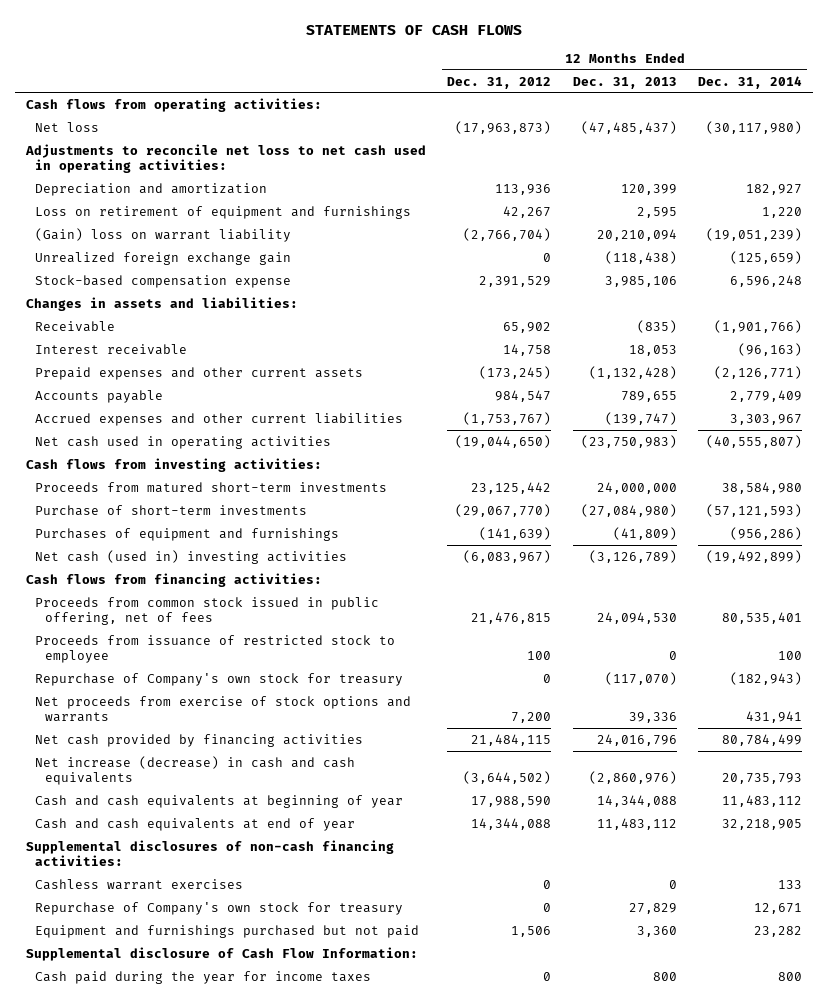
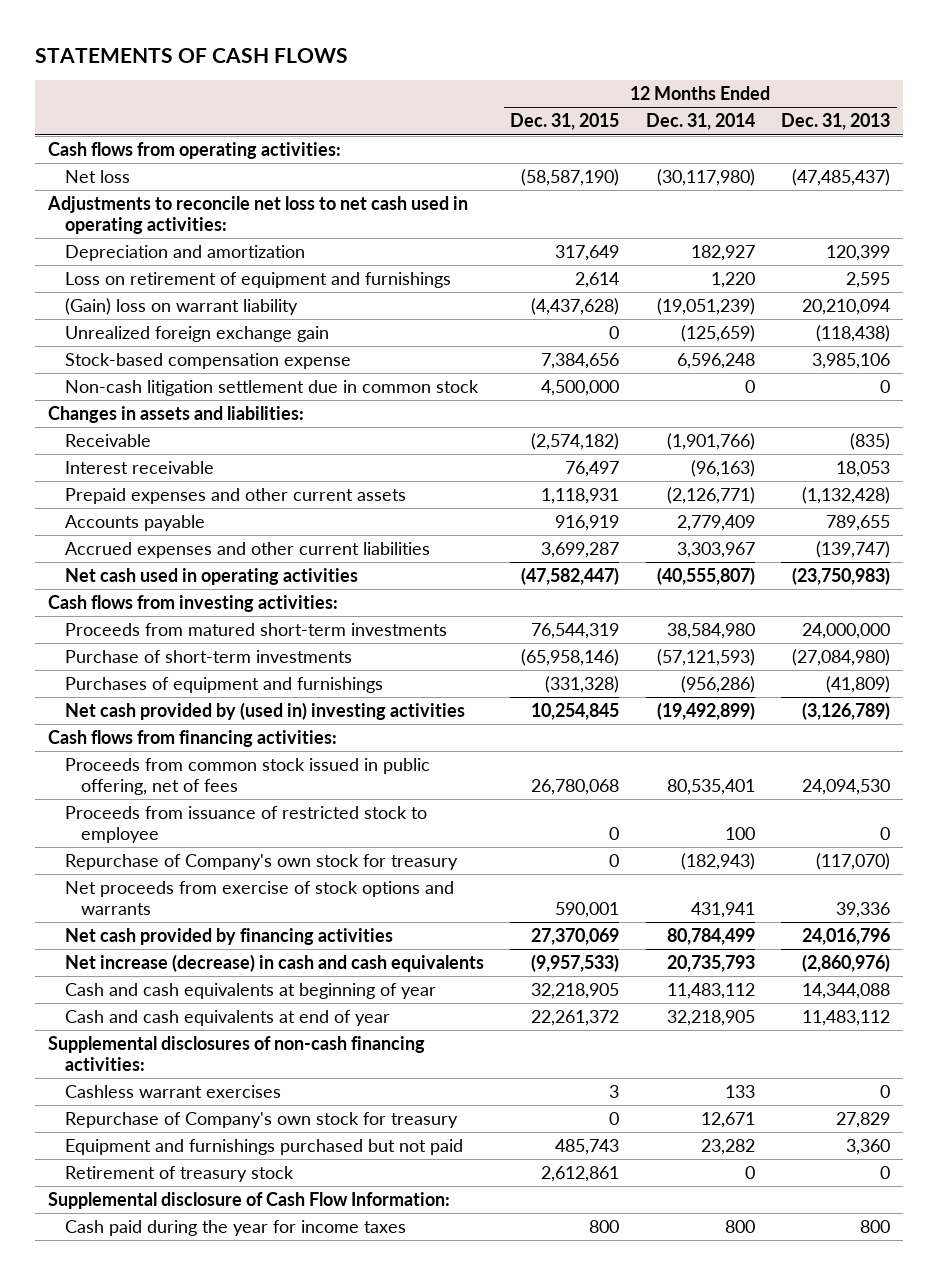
[447,76,552,89] Dec. 31, 2012 -> none
none -> [510,113,620,131] Dec. 31, 2015
none -> [64,379,479,396] Non-cash litigation settlement due in common stock
[35,549,348,564] Net cash (used in) investing activities -> [64,701,465,720] Net cash provided by (used in) investing activities
none -> [64,1165,294,1182] Retirement of treasury stock

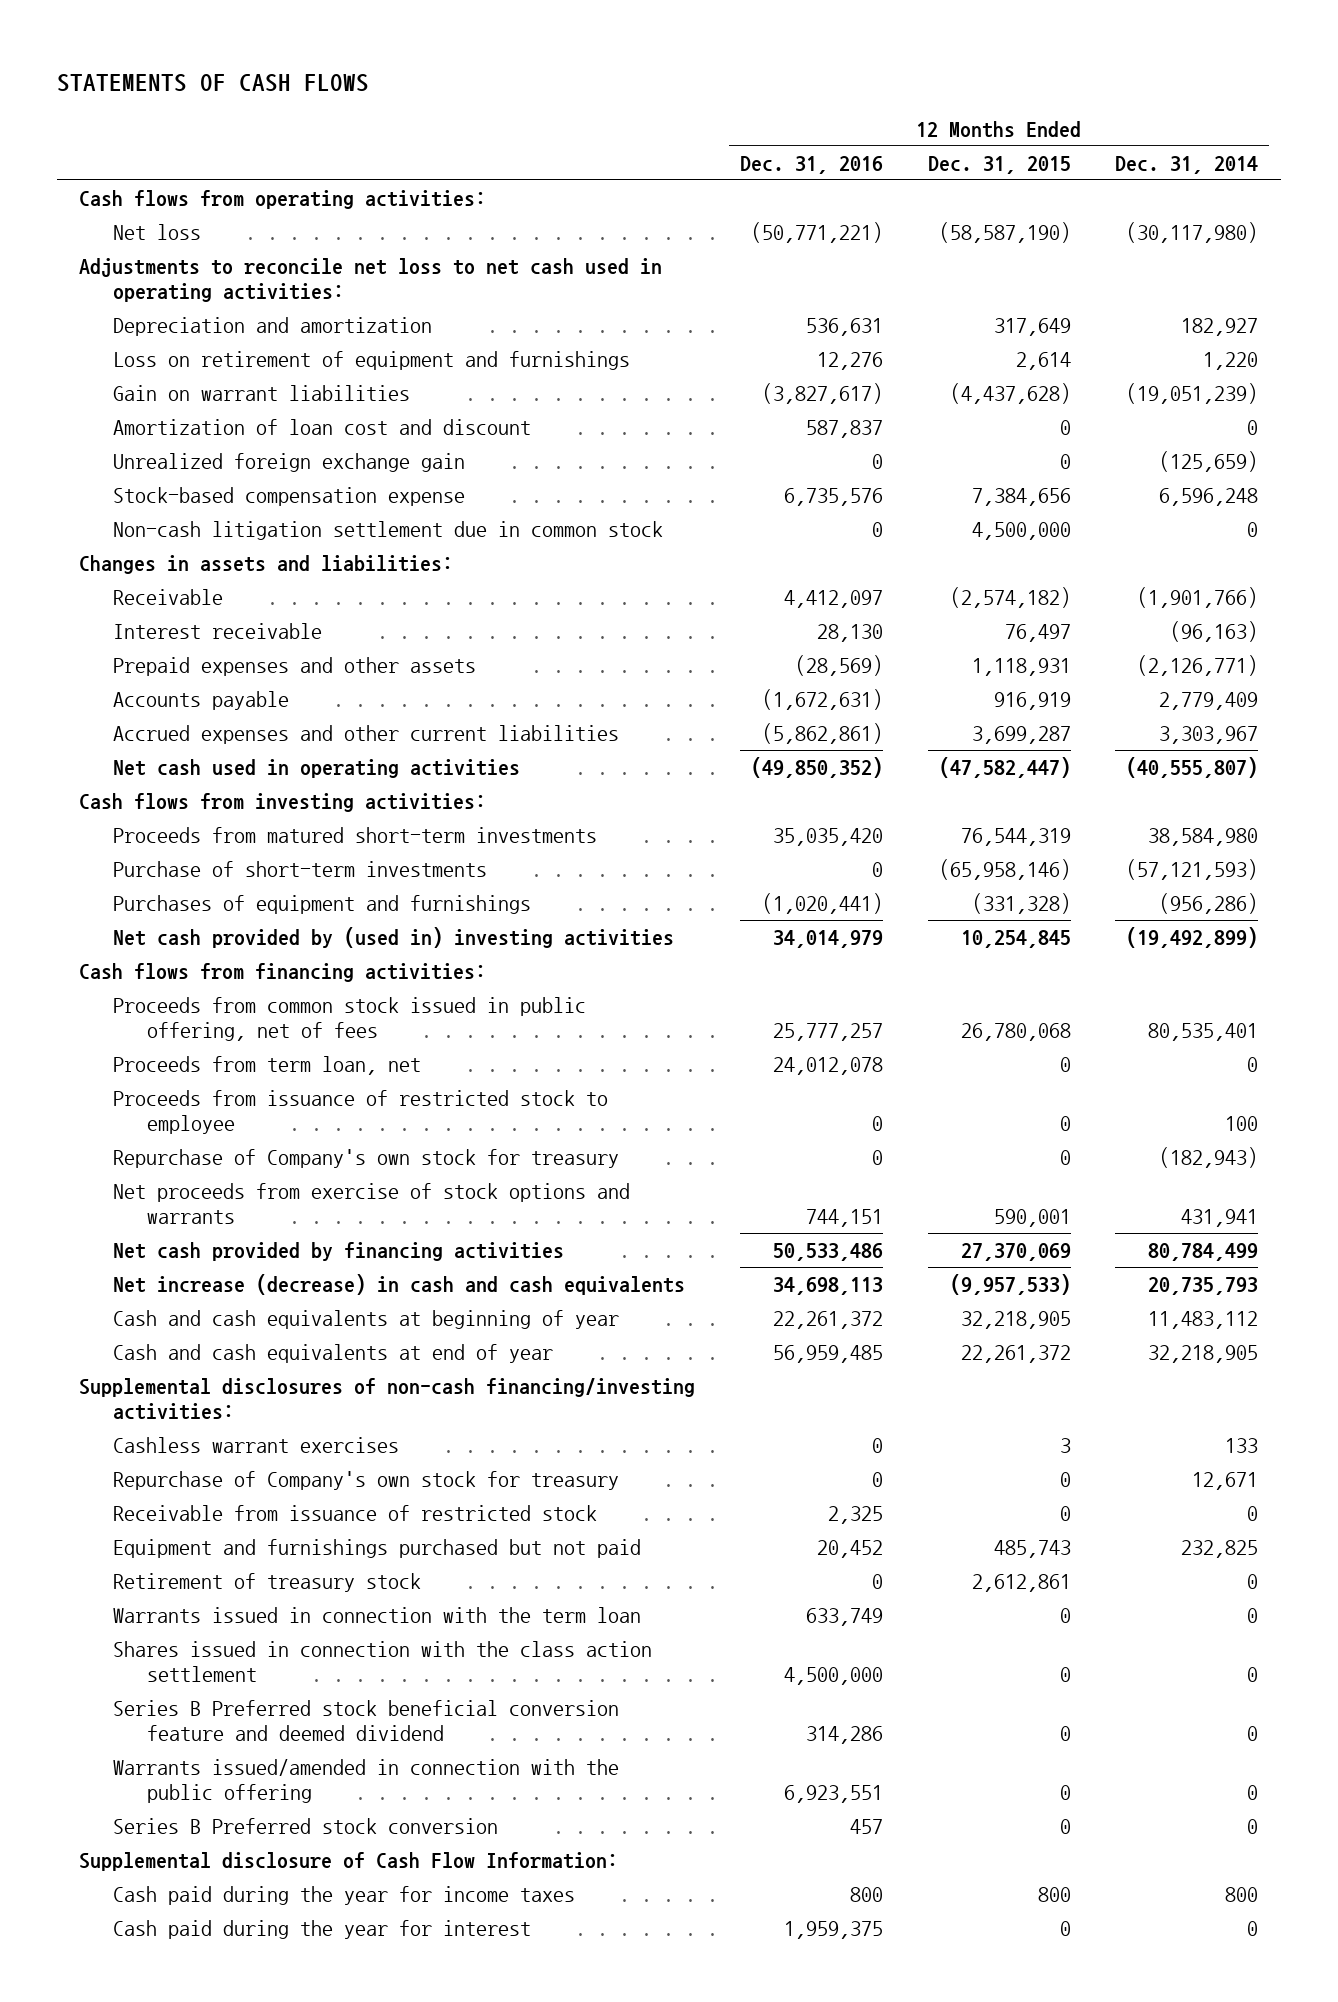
[781,113,891,131] Dec. 31, 2013 -> none
none -> [740,155,884,174] Dec. 31, 2016
[64,297,298,315] (Gain) loss on warrant liability -> [113,384,411,401] Gain on warrant liabilities
none -> [113,418,532,435] Amortization of loan cost and discount
[64,487,406,504] Prepaid expenses and other current assets -> [113,656,477,676] Prepaid expenses and other assets
none -> [113,1055,422,1075] Proceeds from term loan, net
[48,1035,426,1071] Supplemental disclosures of non-cash financing activities: -> [79,1377,696,1421] Supplemental disclosures of non-cash financing/investing activities:
none -> [113,1504,598,1521] Receivable from issuance of restricted stock
[700,1138,755,1155] 23,282 -> [1181,1539,1259,1558] 232,825
none -> [113,1606,642,1623] Warrants issued in connection with the term loan
none -> [113,1640,653,1683] Shares issued in connection with the class action settlement
none -> [113,1699,620,1742] Series B Preferred stock beneficial conversion feature and deemed dividend
none -> [113,1758,620,1804] Warrants issued/amended in connection with the public offering
none -> [113,1817,499,1834] Series B Preferred stock conversion
none -> [113,1919,532,1939] Cash paid during the year for interest

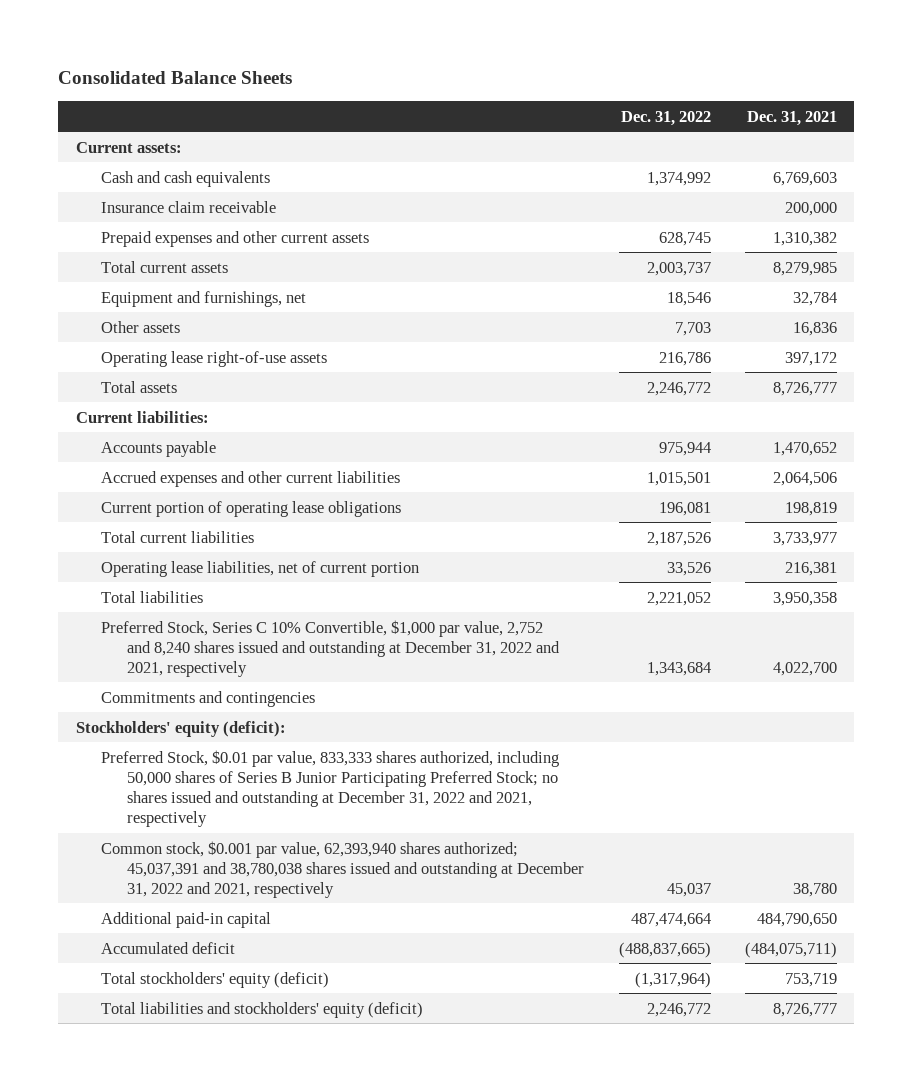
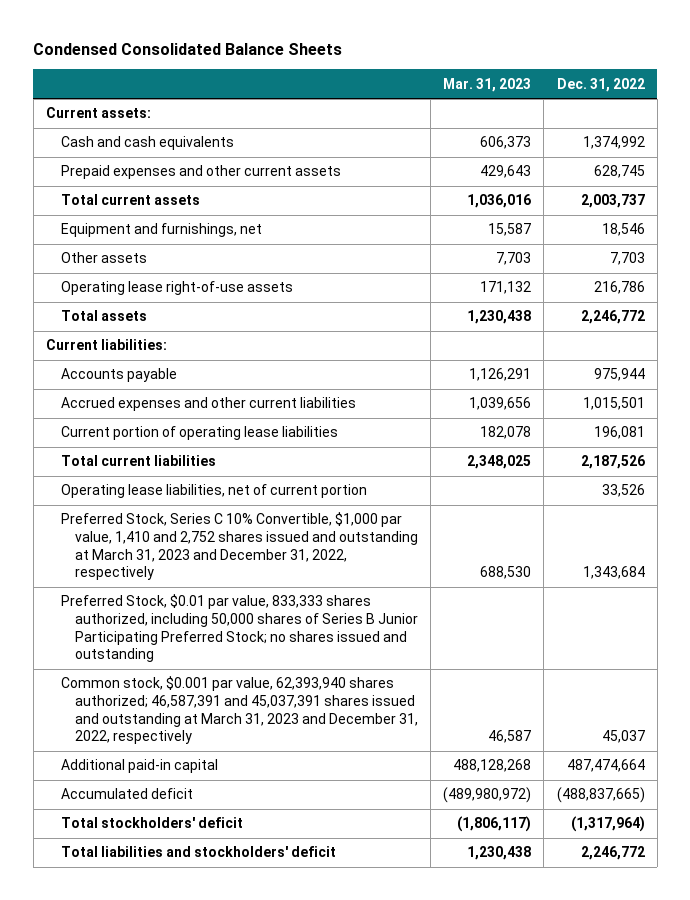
[58,71,293,85] Consolidated Balance Sheets -> [33,43,343,56] Condensed Consolidated Balance Sheets
[746,110,837,126] Dec. 31, 2021 -> none
none -> [443,77,532,92] Mar. 31, 2023
[101,200,277,213] Insurance claim receivable -> none
[101,500,402,517] Current portion of operating lease obligations -> [60,426,338,441] Current portion of operating lease liabilities
[101,590,204,603] Total liabilities -> none
[101,690,316,707] Commitments and contingencies -> none
[75,720,286,737] Stockholders' equity (deficit): -> none
[101,619,561,677] Preferred Stock, Series C 10% Convertible, $1,000 par value, 2,752 and 8,240 shares issued and outstanding at December 31, 2022 and 2021, respectively -> [60,512,419,581] Preferred Stock, Series C 10% Convertible, $1,000 par value, 1,410 and 2,752 shares issued and outstanding at March 31, 2023 and December 31, 2022, respectively
[101,749,560,827] Preferred Stock, $0.01 par value, 833,333 shares authorized, including 50,000 shares of Series B Junior Participating Preferred Stock; no shares issued and outstanding at December 31, 2022 and 2021, respectively -> [60,594,419,663] Preferred Stock, $0.01 par value, 833,333 shares authorized, including 50,000 shares of Series B Junior Participating Preferred Stock; no shares issued and outstanding
[101,840,585,898] Common stock, $0.001 par value, 62,393,940 shares authorized; 45,037,391 and 38,780,038 shares issued and outstanding at December 31, 2022 and 2021, respectively -> [60,676,419,745] Common stock, $0.001 par value, 62,393,940 shares authorized; 46,587,391 and 45,037,391 shares issued and outstanding at March 31, 2023 and December 31, 2022, respectively
[101,971,330,988] Total stockholders' equity (deficit) -> [60,817,243,829] Total stockholders' deficit
[101,1001,424,1018] Total liabilities and stockholders' equity (deficit) -> [60,846,336,858] Total liabilities and stockholders' deficit

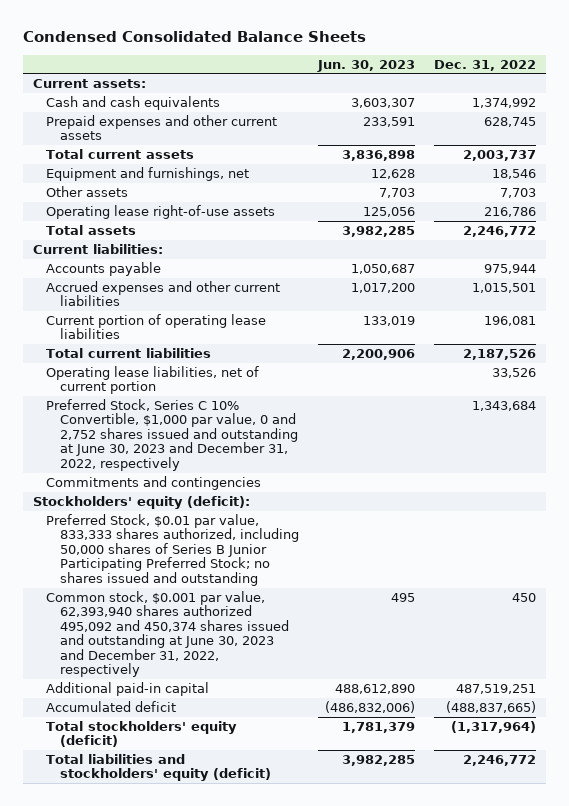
[443,77,532,92] Mar. 31, 2023 -> none
none -> [317,59,416,72] Jun. 30, 2023
[60,512,419,581] Preferred Stock, Series C 10% Convertible, $1,000 par value, 1,410 and 2,752 shares issued and outstanding at March 31, 2023 and December 31, 2022, respectively -> [46,398,299,471] Preferred Stock, Series C 10% Convertible, $1,000 par value, 0 and 2,752 shares issued and outstanding at June 30, 2023 and December 31, 2022, respectively
none -> [46,475,262,490] Commitments and contingencies
none -> [32,495,250,509] Stockholders' equity (deficit):
[60,676,419,745] Common stock, $0.001 par value, 62,393,940 shares authorized; 46,587,391 and 45,037,391 shares issued and outstanding at March 31, 2023 and December 31, 2022, respectively -> [46,590,290,678] Common stock, $0.001 par value, 62,393,940 shares authorized 495,092 and 450,374 shares issued and outstanding at June 30, 2023 and December 31, 2022, respectively
[601,730,645,744] 45,037 -> [512,592,537,602] 450
[566,759,645,773] 487,474,664 -> [456,683,537,694] 487,519,251
[60,817,243,829] Total stockholders' deficit -> [46,720,238,748] Total stockholders' equity (deficit)
[60,846,336,858] Total liabilities and stockholders' deficit -> [46,753,272,782] Total liabilities and stockholders' equity (deficit)

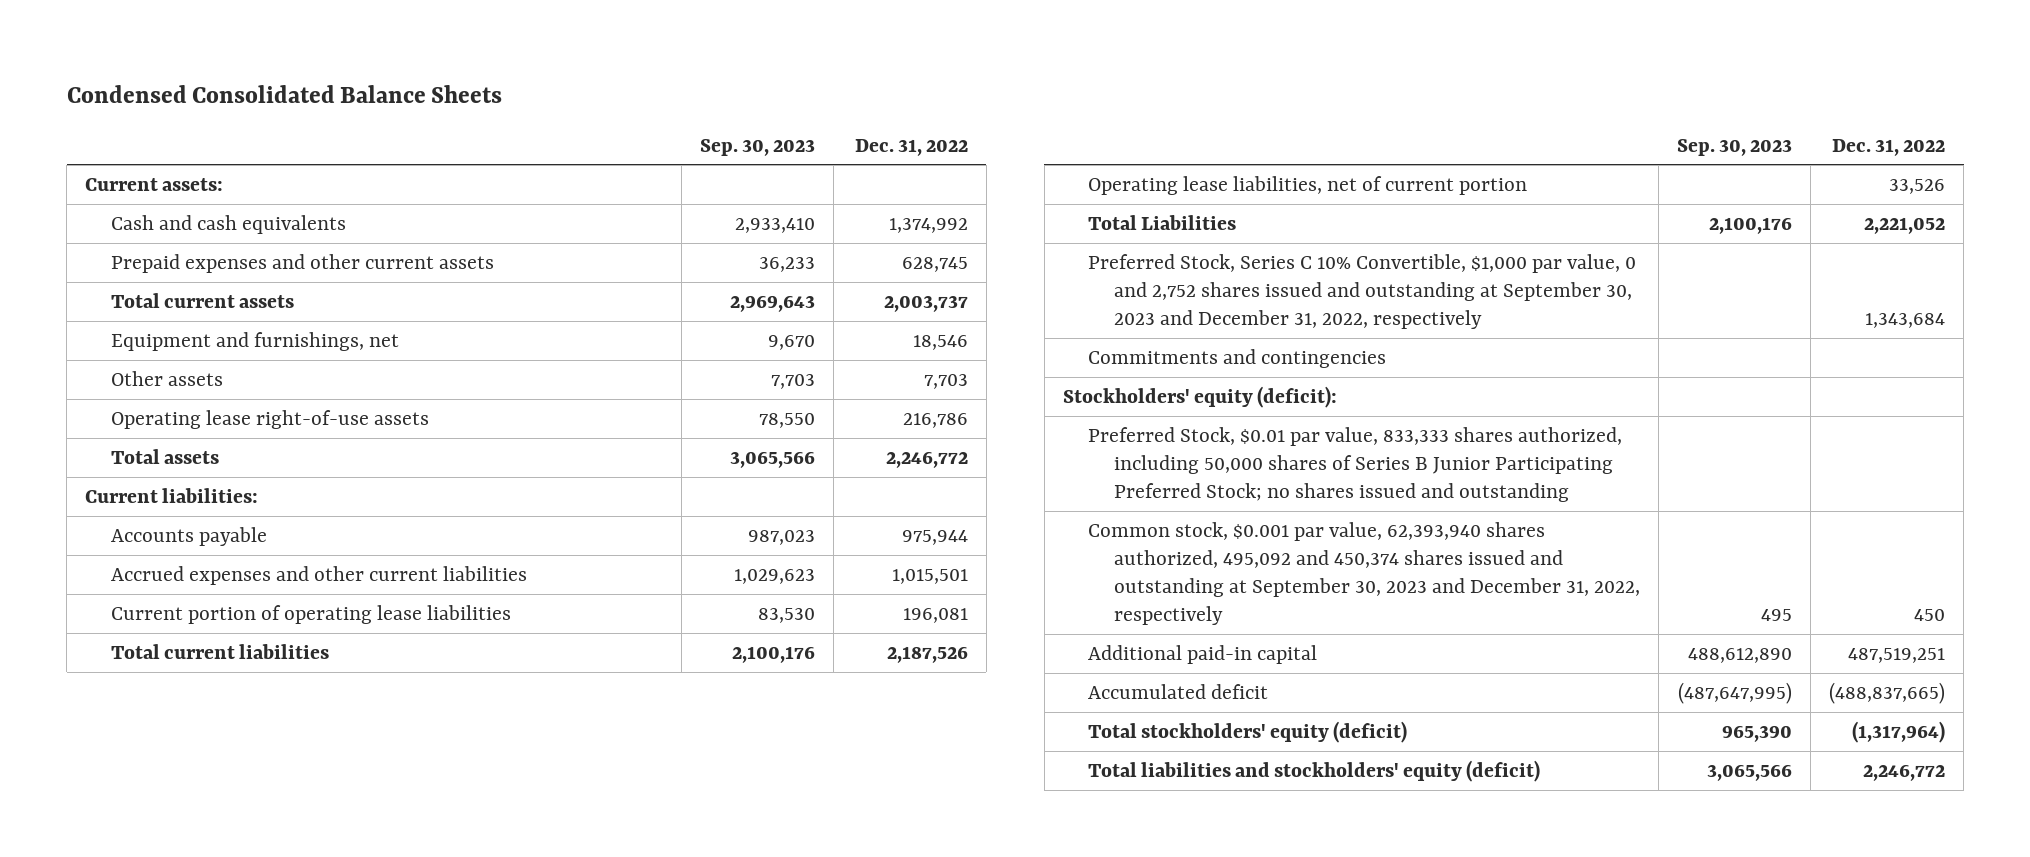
[317,59,416,72] Jun. 30, 2023 -> none
none -> [699,138,815,156] Sep. 30, 2023
none -> [1088,214,1237,230] Total Liabilities
[46,398,299,471] Preferred Stock, Series C 10% Convertible, $1,000 par value, 0 and 2,752 shares issued and outstanding at June 30, 2023 and December 31, 2022, respectively -> [1088,253,1637,329] Preferred Stock, Series C 10% Convertible, $1,000 par value, 0 and 2,752 shares issued and outstanding at September 30, 2023 and December 31, 2022, respectively
[46,590,290,678] Common stock, $0.001 par value, 62,393,940 shares authorized 495,092 and 450,374 shares issued and outstanding at June 30, 2023 and December 31, 2022, respectively -> [1088,521,1641,625] Common stock, $0.001 par value, 62,393,940 shares authorized, 495,092 and 450,374 shares issued and outstanding at September 30, 2023 and December 31, 2022, respectively

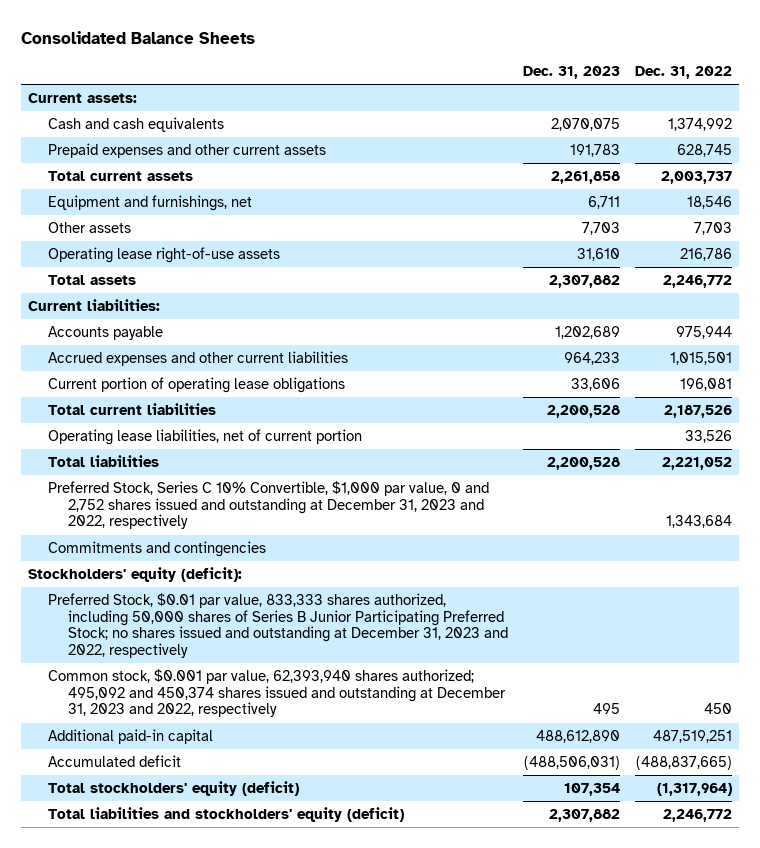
[66,84,502,103] Condensed Consolidated Balance Sheets -> [21,30,256,44] Consolidated Balance Sheets
[699,138,815,156] Sep. 30, 2023 -> none
none -> [522,66,620,80] Dec. 31, 2023
[110,604,511,624] Current portion of operating lease liabilities -> [48,376,346,393] Current portion of operating lease obligations
[1088,214,1237,230] Total Liabilities -> [48,454,160,467] Total liabilities
[1088,253,1637,329] Preferred Stock, Series C 10% Convertible, $1,000 par value, 0 and 2,752 shares issued and outstanding at September 30, 2023 and December 31, 2022, respectively -> [48,480,490,530] Preferred Stock, Series C 10% Convertible, $1,000 par value, 0 and 2,752 shares issued and outstanding at December 31, 2023 and 2022, respectively
[1088,426,1623,502] Preferred Stock, $0.01 par value, 833,333 shares authorized, including 50,000 shares of Series B Junior Participating Preferred Stock; no shares issued and outstanding -> [48,592,509,659] Preferred Stock, $0.01 par value, 833,333 shares authorized, including 50,000 shares of Series B Junior Participating Preferred Stock; no shares issued and outstanding at December 31, 2023 and 2022, respectively
[1088,521,1641,625] Common stock, $0.001 par value, 62,393,940 shares authorized, 495,092 and 450,374 shares issued and outstanding at September 30, 2023 and December 31, 2022, respectively -> [48,668,507,718] Common stock, $0.001 par value, 62,393,940 shares authorized; 495,092 and 450,374 shares issued and outstanding at December 31, 2023 and 2022, respectively

